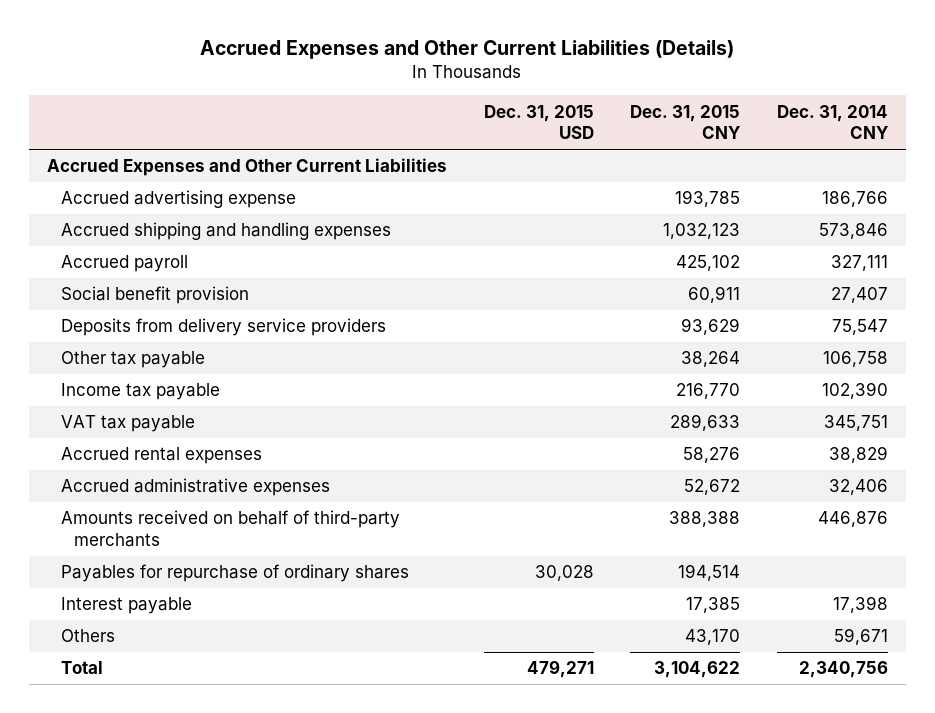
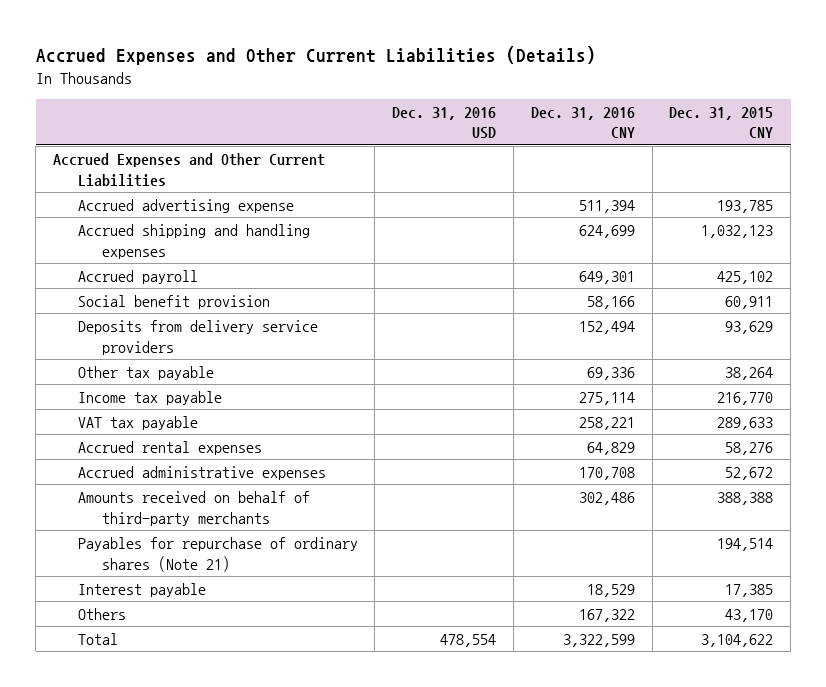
[483,104,594,140] Dec. 31, 2015 USD -> none
[776,104,889,140] Dec. 31, 2014 CNY -> none
none -> [392,106,497,140] Dec. 31, 2016 USD
none -> [530,106,635,139] Dec. 31, 2016 CNY
[60,564,409,583] Payables for repurchase of ordinary shares -> [77,536,358,572] Payables for repurchase of ordinary shares (Note 21)

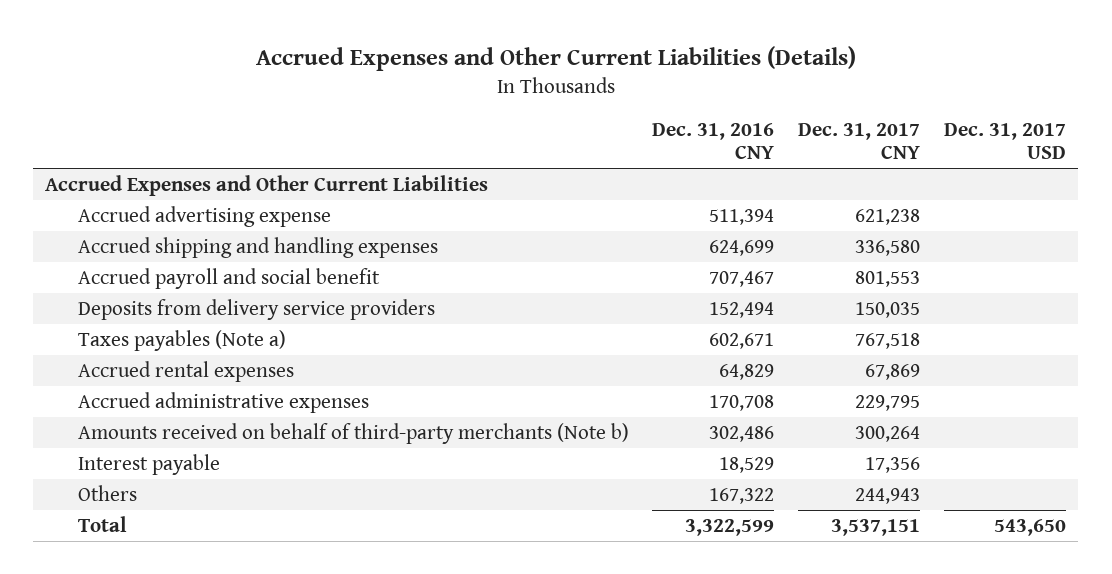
[392,106,497,140] Dec. 31, 2016 USD -> none
[669,106,774,139] Dec. 31, 2015 CNY -> none
none -> [798,122,921,160] Dec. 31, 2017 CNY
none -> [944,122,1067,160] Dec. 31, 2017 USD
[77,294,270,309] Social benefit provision -> none
[77,269,198,284] Accrued payroll -> [77,267,380,289] Accrued payroll and social benefit
[578,270,635,284] 649,301 -> [709,270,775,287] 707,467
[77,365,214,380] Other tax payable -> none
[77,390,222,405] Income tax payable -> none
[77,415,198,430] VAT tax payable -> none
none -> [77,329,286,351] Taxes payables (Note a)
[77,536,358,572] Payables for repurchase of ordinary shares (Note 21) -> none
[77,490,310,526] Amounts received on behalf of third-party merchants -> [77,422,629,444] Amounts received on behalf of third-party merchants (Note b)

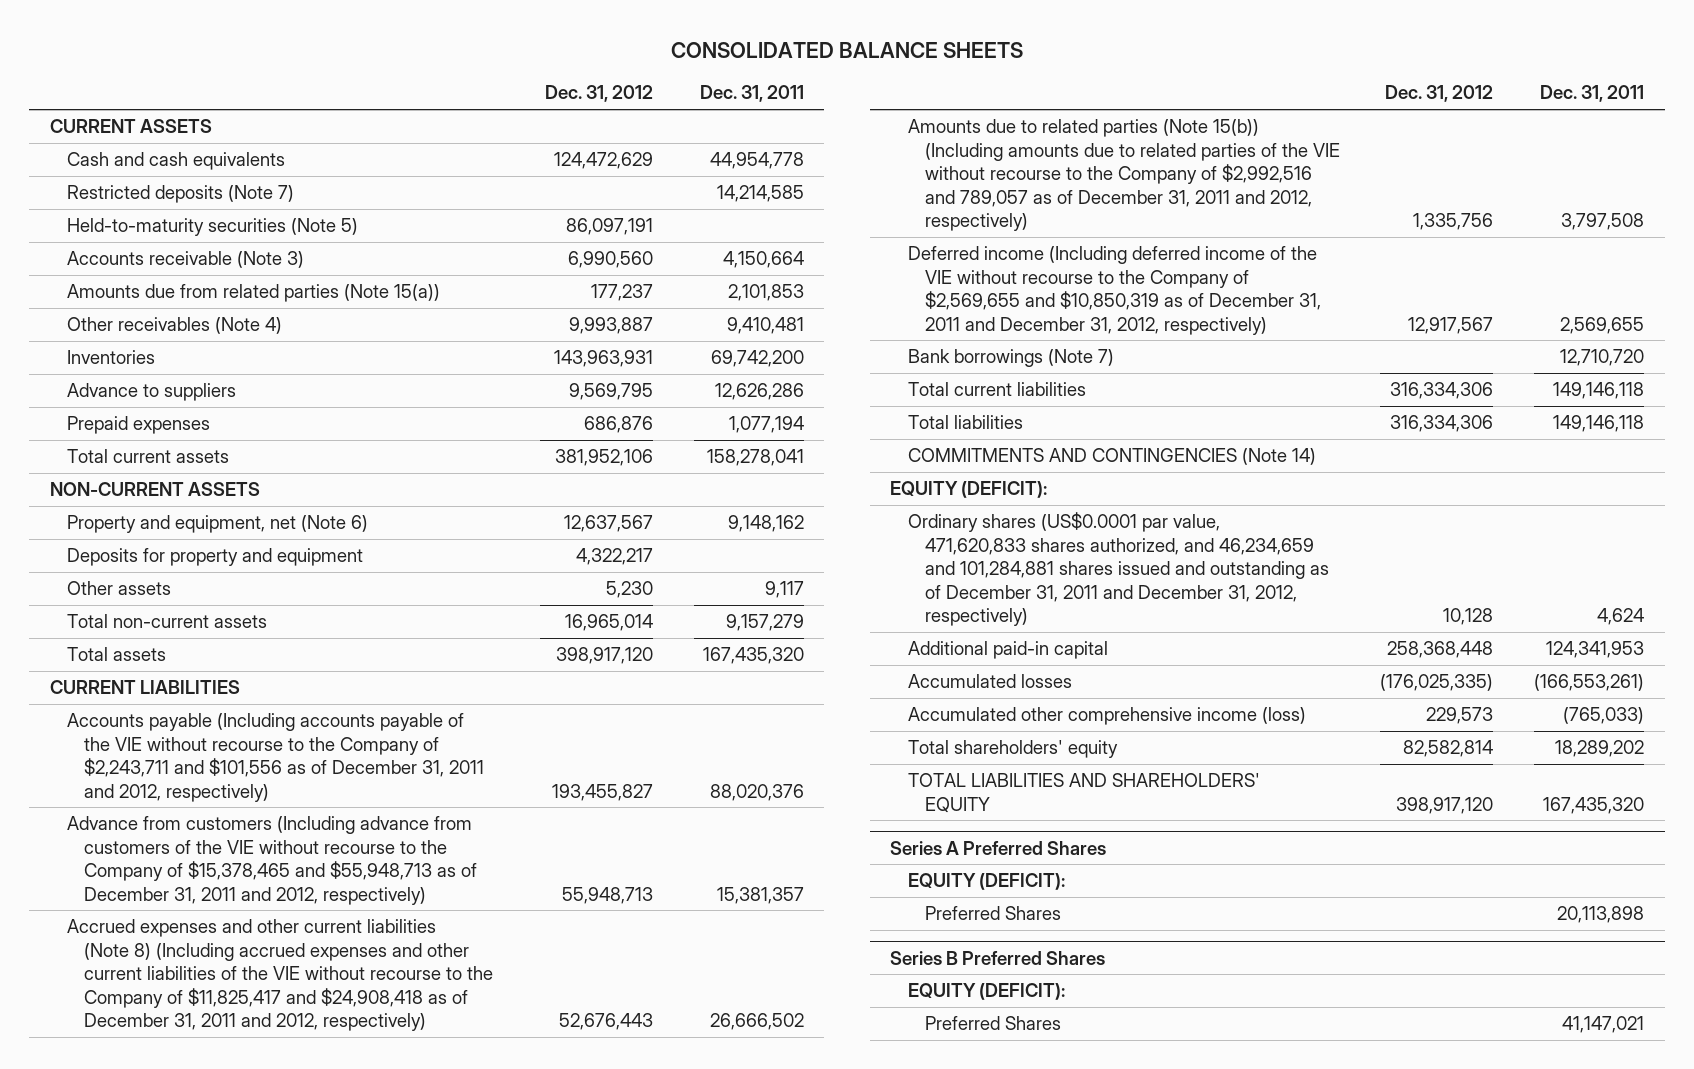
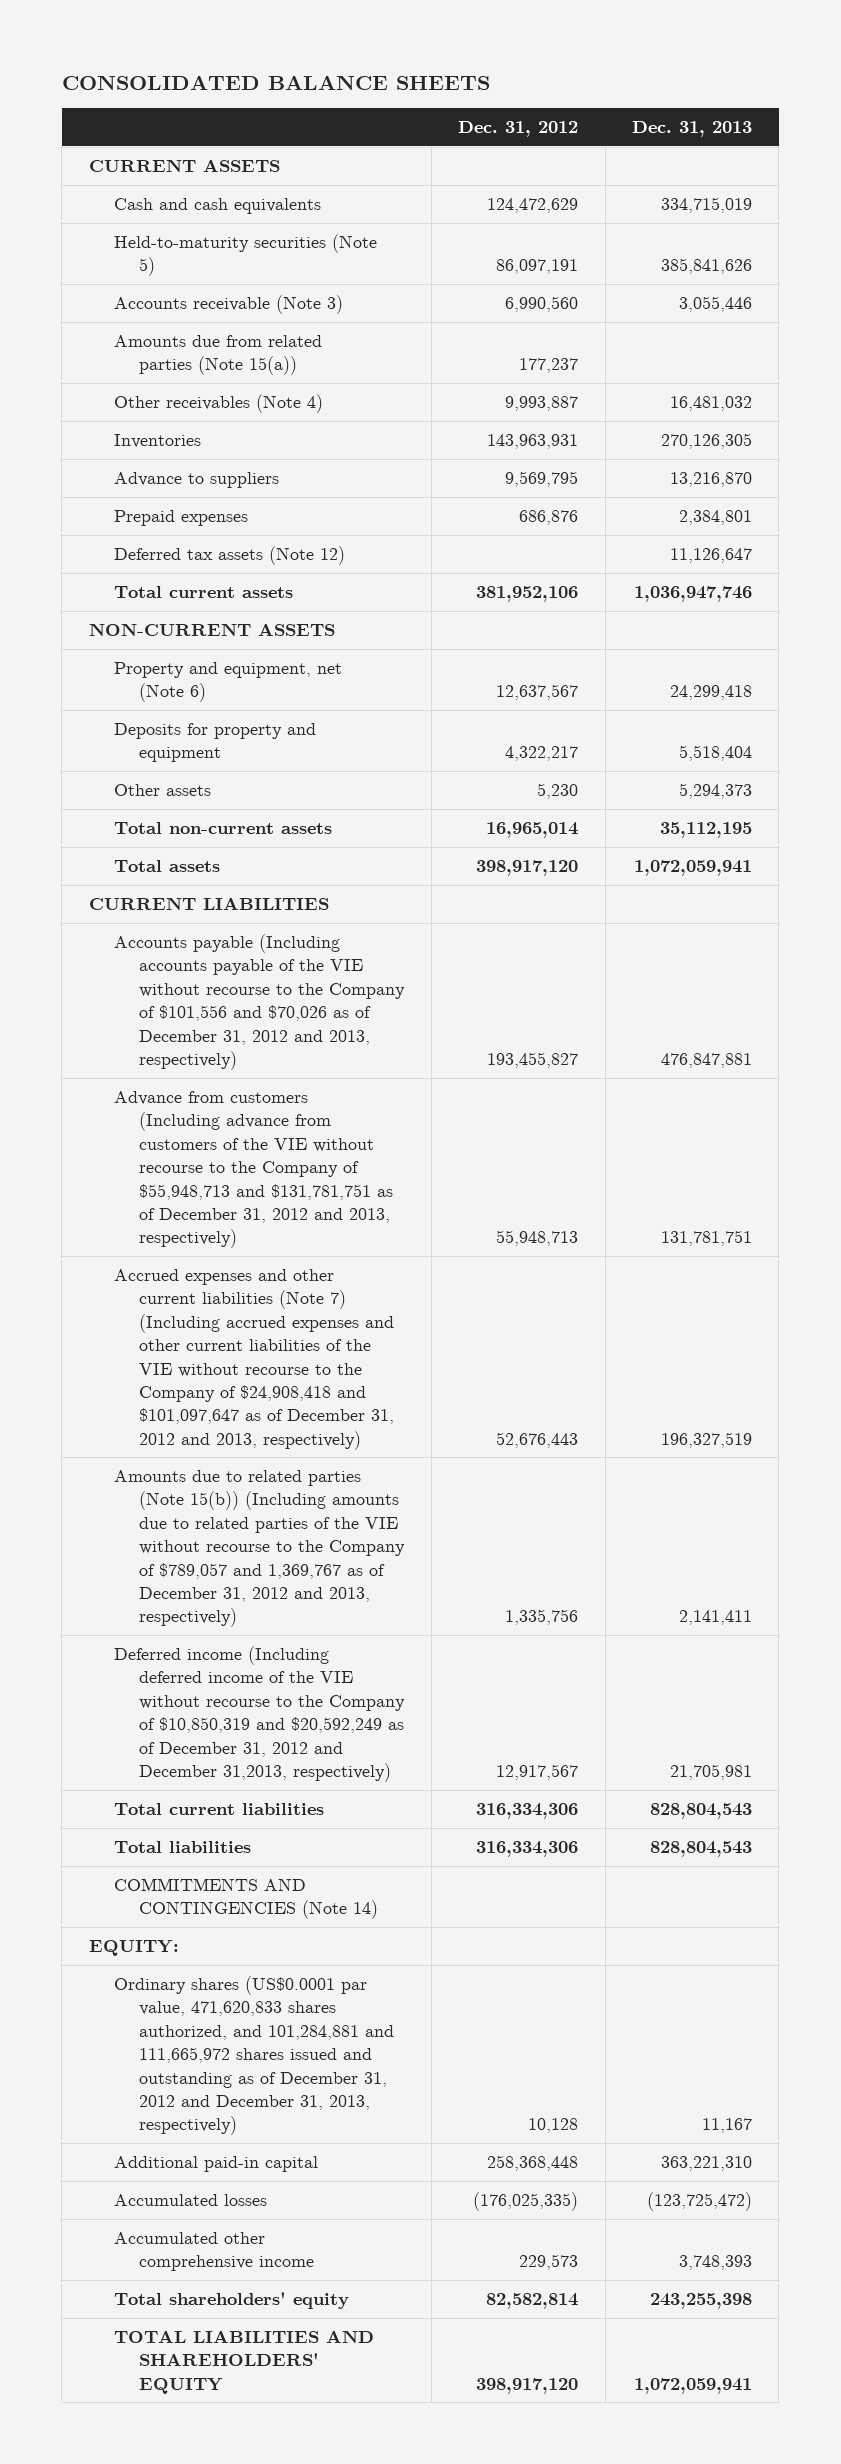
[699,85,804,103] Dec. 31, 2011 -> none
none -> [631,120,752,137] Dec. 31, 2013
[66,185,294,204] Restricted deposits (Note 7) -> none
none -> [114,545,346,565] Deferred tax assets (Note 12)
[907,349,1114,368] Bank borrowings (Note 7) -> none
[66,713,485,802] Accounts payable (Including accounts payable of the VIE without recourse to the Company of $2,243,711 and $101,556 as of December 31, 2011 and 2012, respectively) -> [114,933,406,1071] Accounts payable (Including accounts payable of the VIE without recourse to the Company of $101,556 and $70,026 as of December 31, 2012 and 2013, respectively)
[66,816,478,905] Advance from customers (Including advance from customers of the VIE without recourse to the Company of $15,378,465 and $55,948,713 as of December 31, 2011 and 2012, respectively) -> [114,1090,394,1249] Advance from customers (Including advance from customers of the VIE without recourse to the Company of $55,948,713 and $131,781,751 as of December 31, 2012 and 2013, respectively)
[66,919,494,1032] Accrued expenses and other current liabilities (Note 8) (Including accrued expenses and other current liabilities of the VIE without recourse to the Company of $11,825,417 and $24,908,418 as of December 31, 2011 and 2012, respectively) -> [114,1268,395,1450] Accrued expenses and other current liabilities (Note 7) (Including accrued expenses and other current liabilities of the VIE without recourse to the Company of $24,908,418 and $101,097,647 as of December 31, 2012 and 2013, respectively)
[907,119,1340,232] Amounts due to related parties (Note 15(b)) (Including amounts due to related parties of the VIE without recourse to the Company of $2,992,516 and 789,057 as of December 31, 2011 and 2012, respectively) -> [114,1469,406,1628] Amounts due to related parties (Note 15(b)) (Including amounts due to related parties of the VIE without recourse to the Company of $789,057 and 1,369,767 as of December 31, 2012 and 2013, respectively)
[907,246,1321,335] Deferred income (Including deferred income of the VIE without recourse to the Company of $2,569,655 and $10,850,319 as of December 31, 2011 and December 31, 2012, respectively) -> [114,1645,406,1783] Deferred income (Including deferred income of the VIE without recourse to the Company of $10,850,319 and $20,592,249 as of December 31, 2012 and December 31,2013, respectively)
[890,481,1048,499] EQUITY (DEFICIT): -> [88,1939,179,1956] EQUITY:
[907,512,1329,627] Ordinary shares (US$0.0001 par value, 471,620,833 shares authorized, and 46,234,659 and 101,284,881 shares issued and outstanding as of December 31, 2011 and December 31, 2012, respectively) -> [114,1975,395,2136] Ordinary shares (US$0.0001 par value, 471,620,833 shares authorized, and 101,284,881 and 111,665,972 shares issued and outstanding as of December 31, 2012 and December 31, 2013, respectively)
[907,707,1306,726] Accumulated other comprehensive income (loss) -> [114,2231,315,2272] Accumulated other comprehensive income
[890,840,1107,855] Series A Preferred Shares -> none
[907,873,1065,891] EQUITY (DEFICIT): -> none
[924,906,1061,921] Preferred Shares -> none
[890,950,1106,965] Series B Preferred Shares -> none
[907,983,1065,1001] EQUITY (DEFICIT): -> none
[924,1016,1061,1031] Preferred Shares -> none

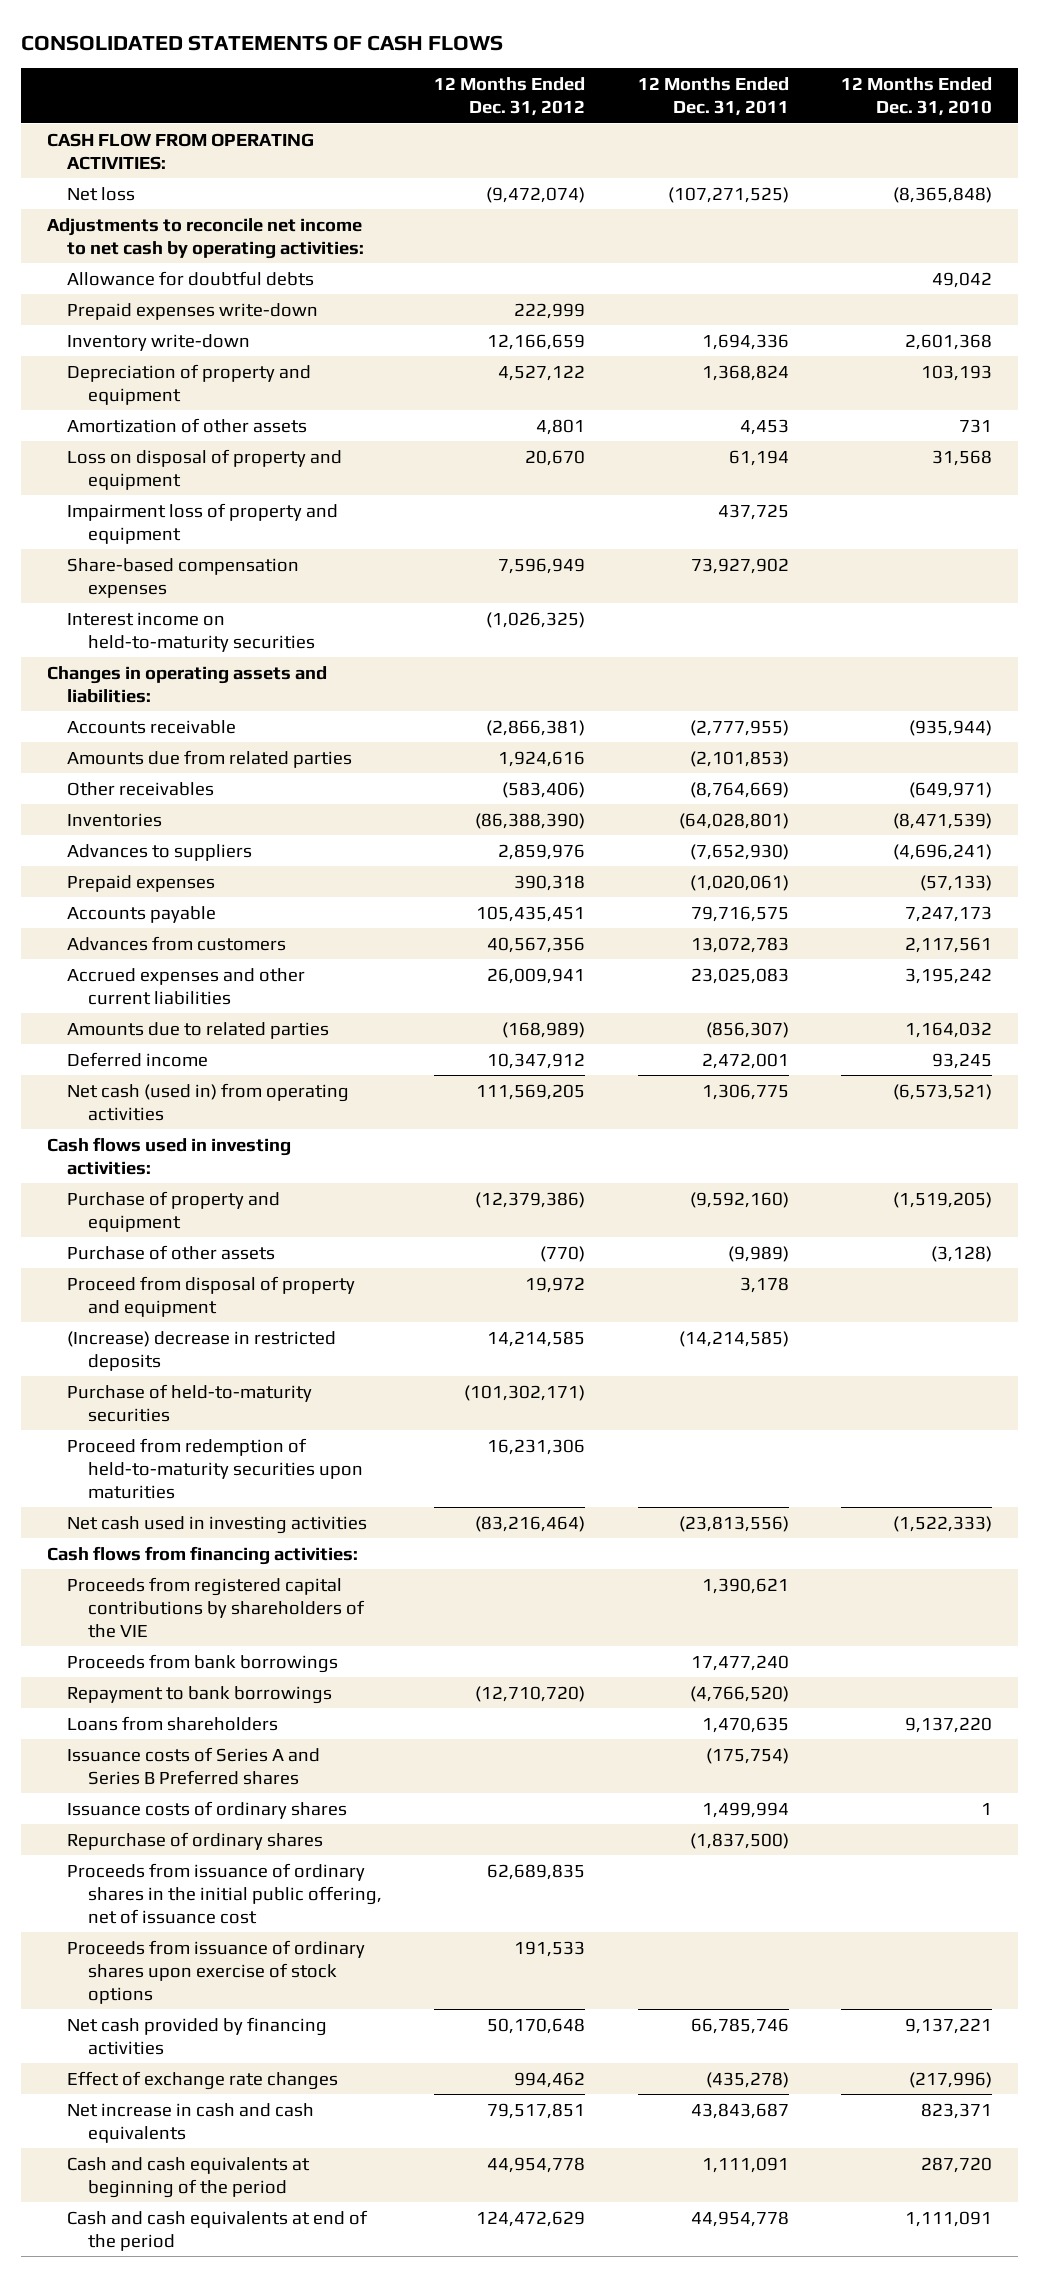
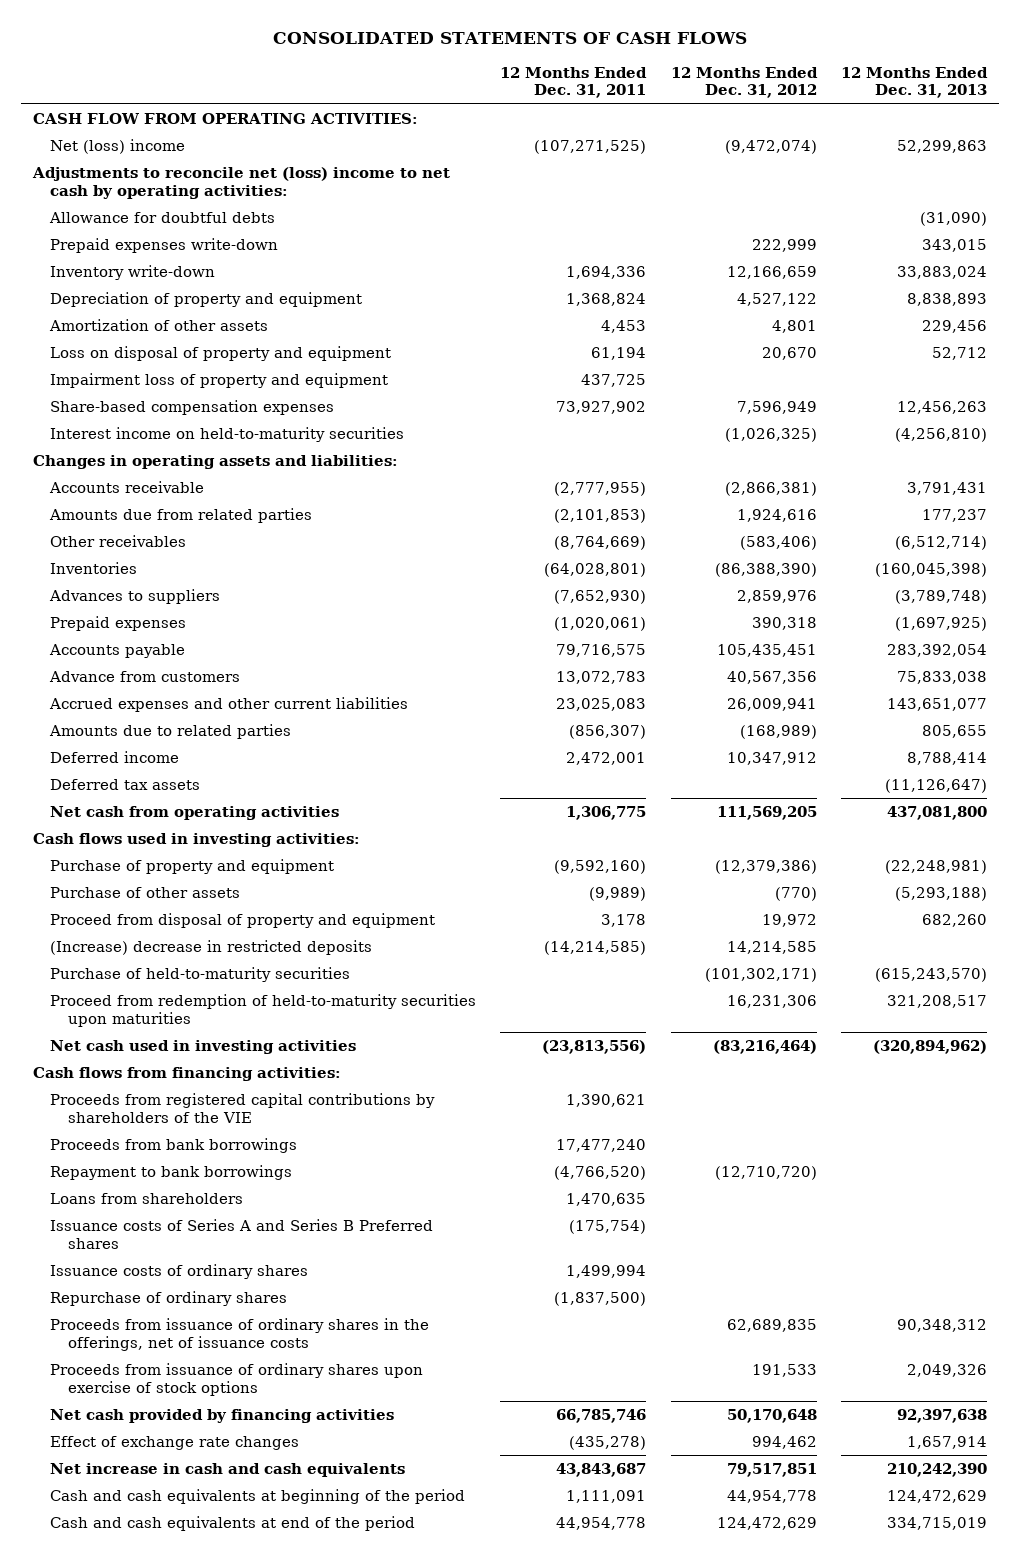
[840,77,992,117] 12 Months Ended Dec. 31, 2010 -> none
none -> [840,66,988,99] 12 Months Ended Dec. 31, 2013
[67,186,136,201] Net loss -> [50,139,186,155] Net (loss) income
[46,217,365,259] Adjustments to reconcile net income to net cash by operating activities: -> [31,167,450,199] Adjustments to reconcile net (loss) income to net cash by operating activities:
[67,935,287,951] Advances from customers -> [49,671,241,683] Advance from customers
none -> [50,779,201,791] Deferred tax assets
[67,1082,350,1121] Net cash (used in) from operating activities -> [50,806,340,821] Net cash from operating activities
[67,1862,383,1924] Proceeds from issuance of ordinary shares in the initial public offering, net of issuance cost -> [50,1318,430,1351] Proceeds from issuance of ordinary shares in the offerings, net of issuance costs

